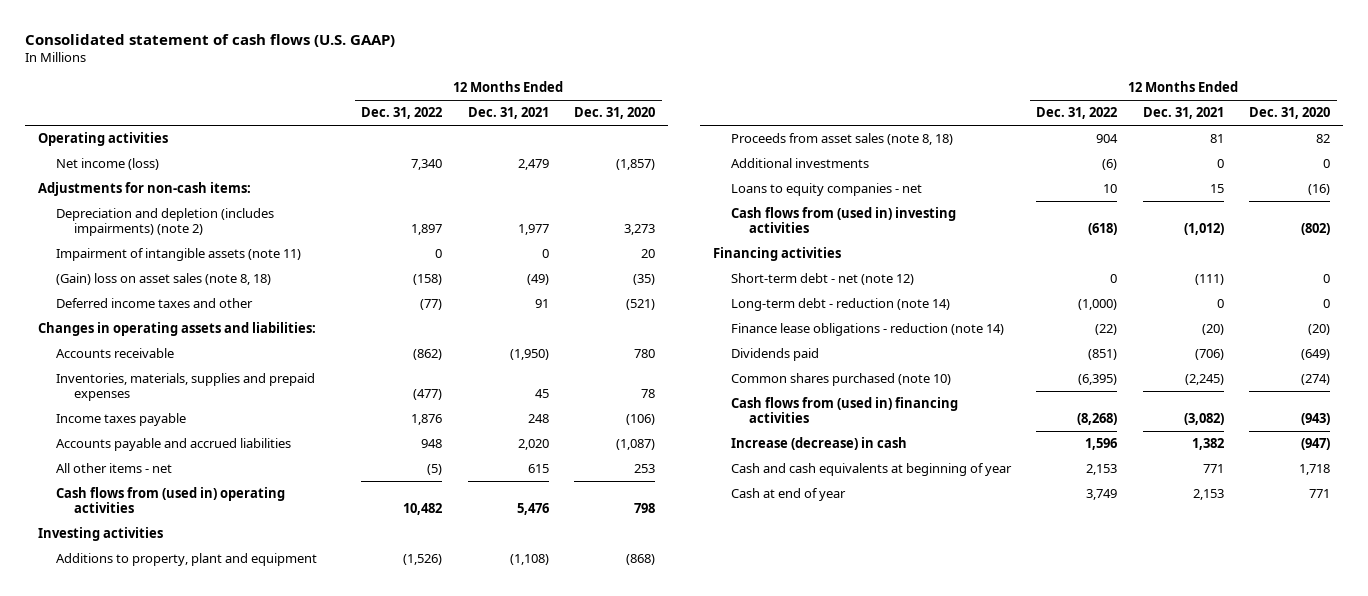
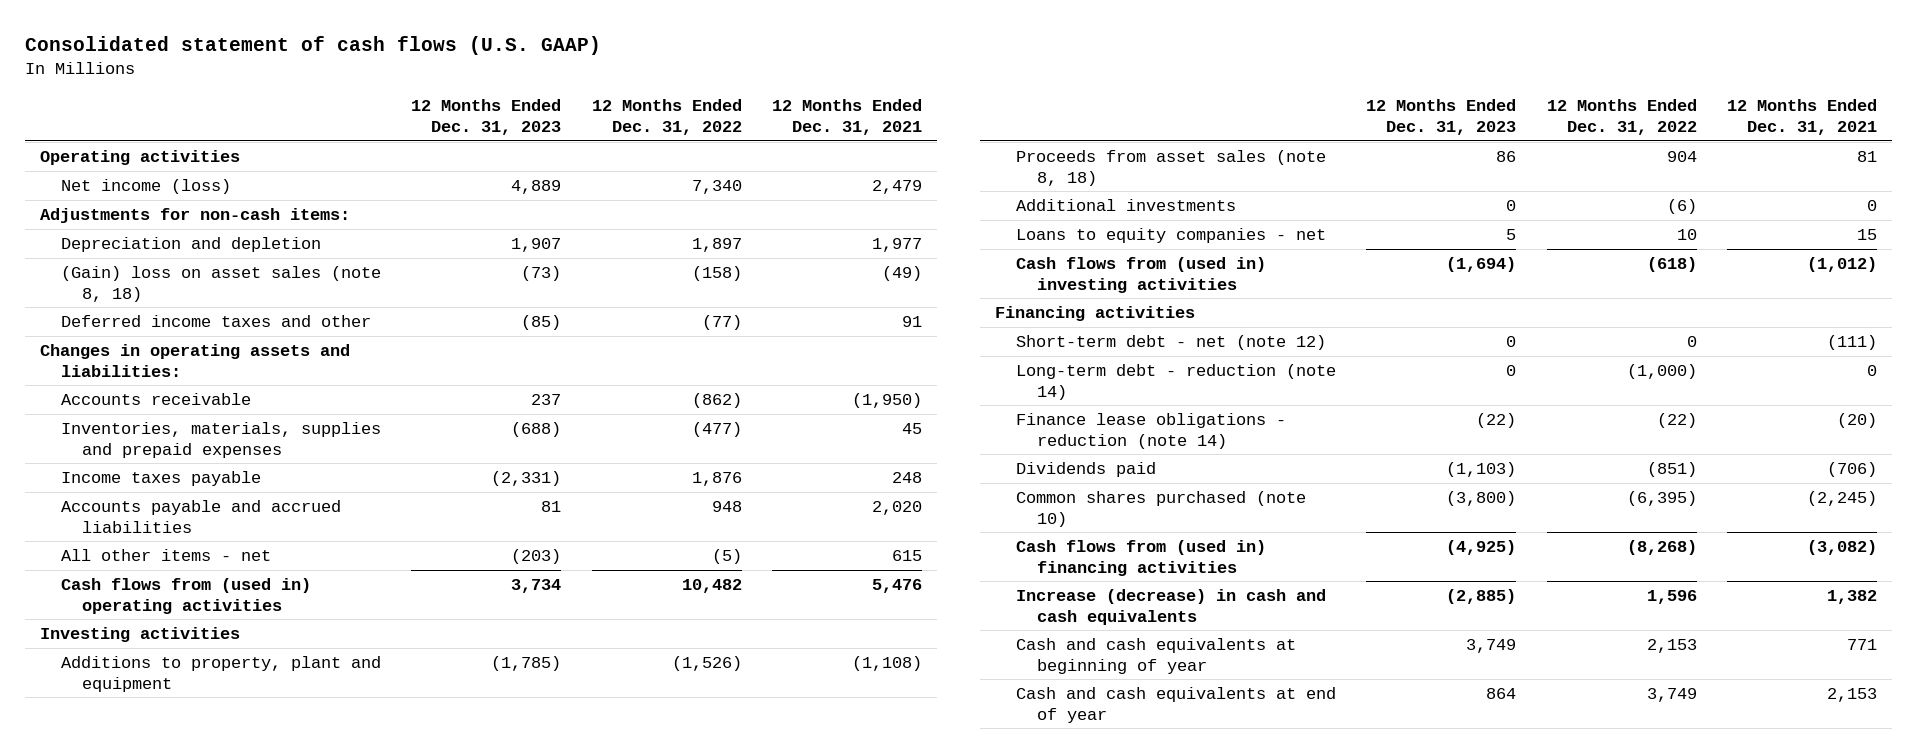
[574,107,656,120] Dec. 31, 2020 -> none
none -> [411,99,562,135] 12 Months Ended Dec. 31, 2023
[55,248,301,262] Impairment of intangible assets (note 11) -> none
[55,208,274,237] Depreciation and depletion (includes impairments) (note 2) -> [61,237,322,253] Depreciation and depletion
[730,437,907,451] Increase (decrease) in cash -> [1015,589,1326,625] Increase (decrease) in cash and cash equivalents
[730,488,846,502] Cash at end of year -> [1015,687,1336,723] Cash and cash equivalents at end of year

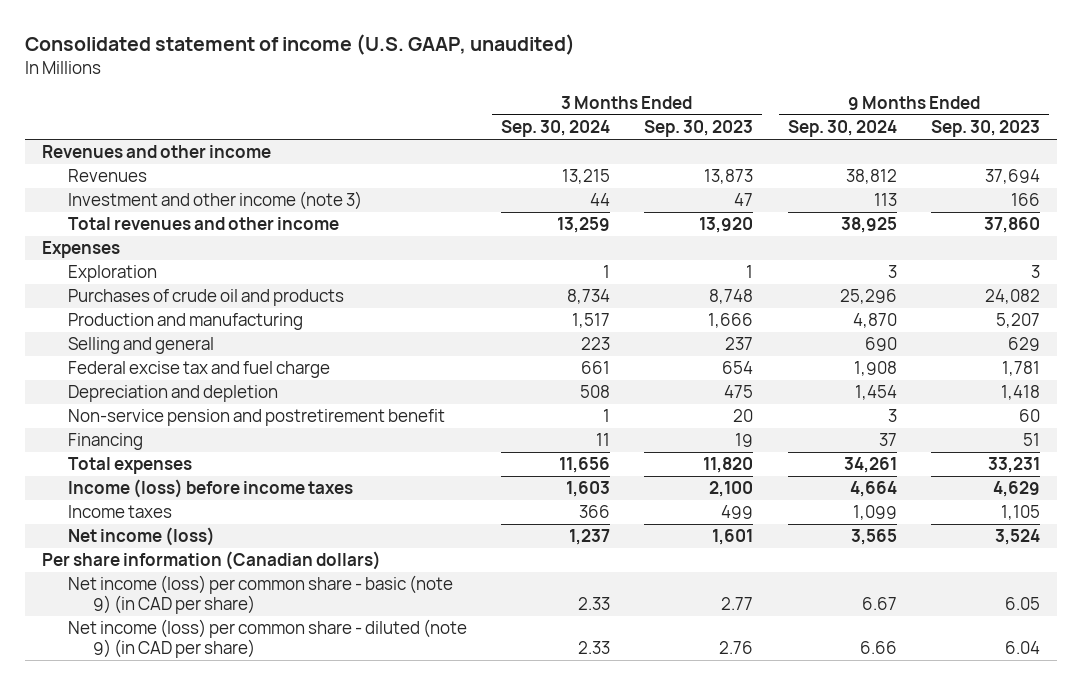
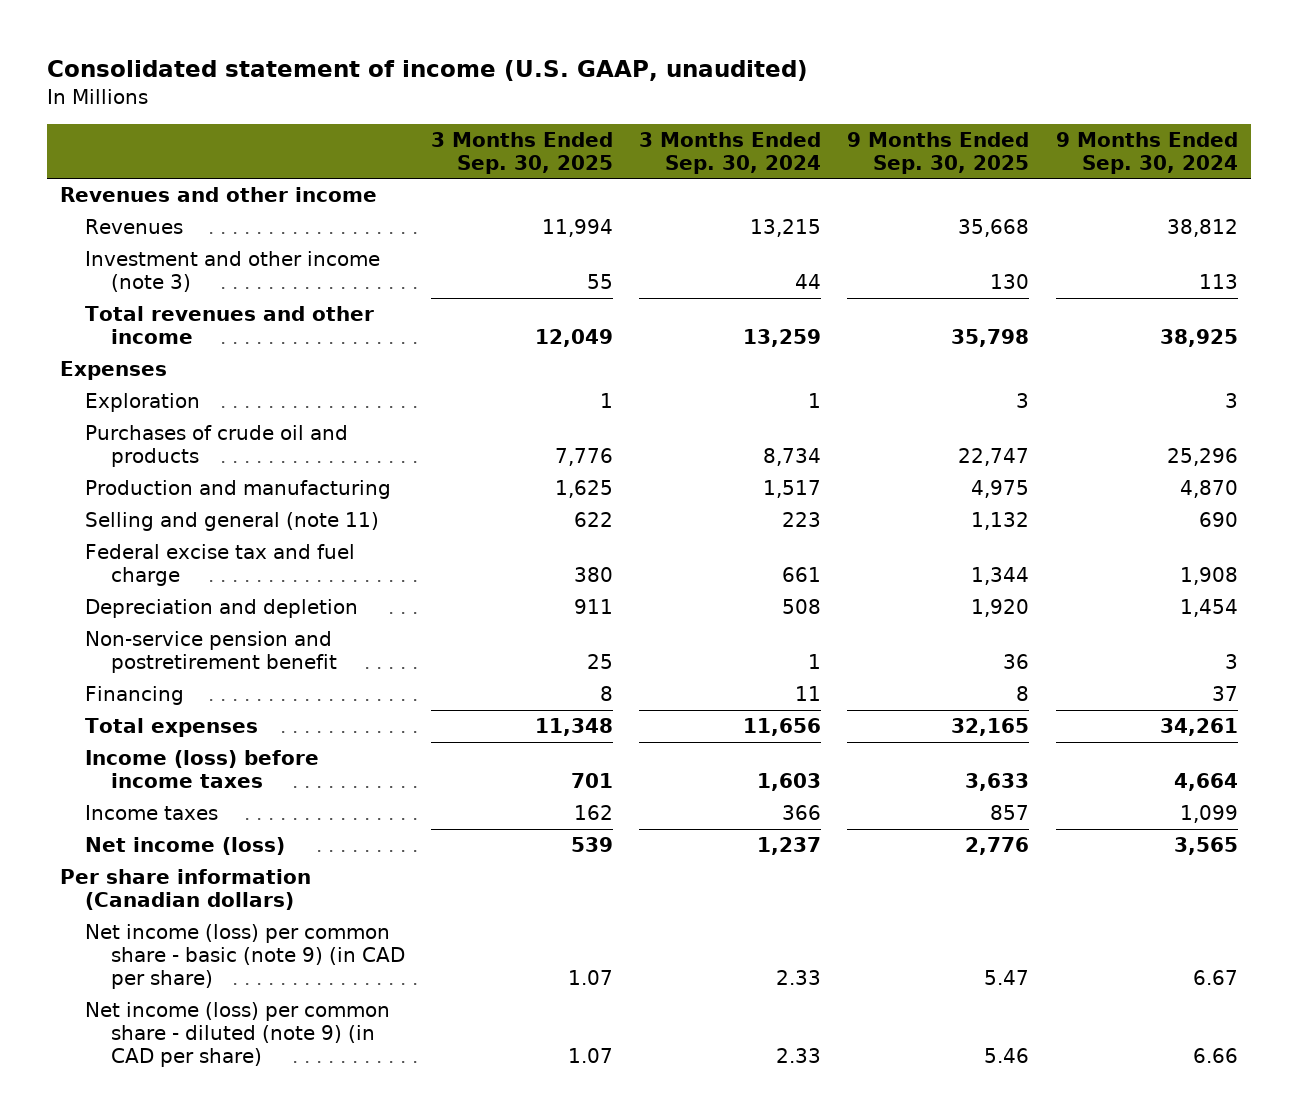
[644,119,754,137] Sep. 30, 2023 -> none
[931,119,1041,137] Sep. 30, 2023 -> none
none -> [430,131,613,174] 3 Months Ended Sep. 30, 2025
none -> [847,131,1030,174] 9 Months Ended Sep. 30, 2025
[67,337,214,355] Selling and general -> [85,512,380,532] Selling and general (note 11)

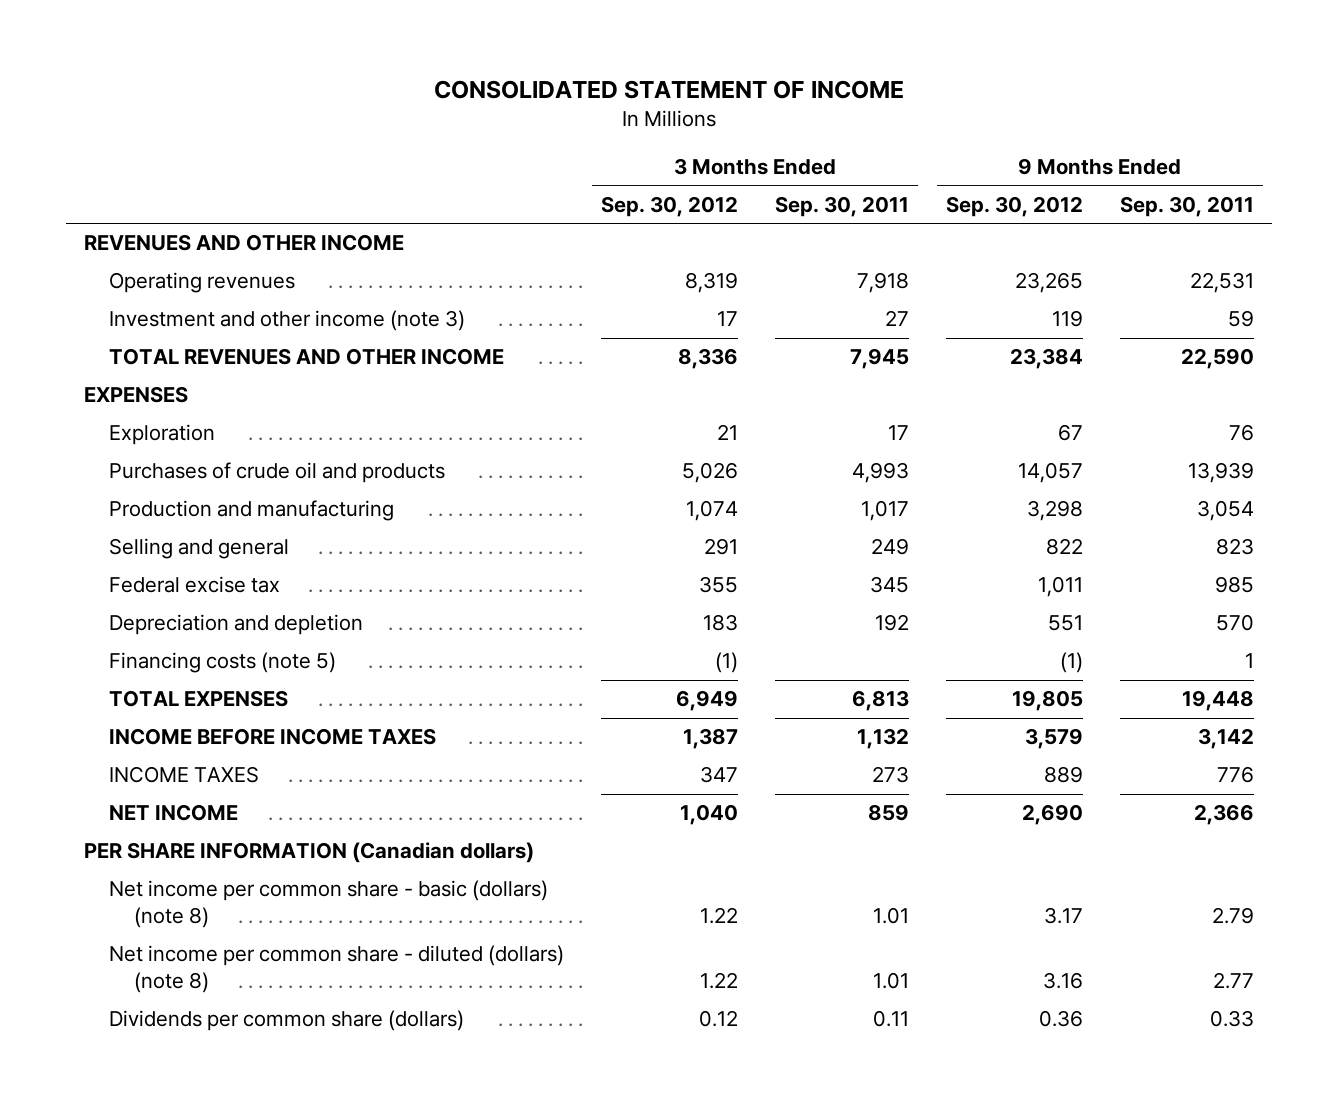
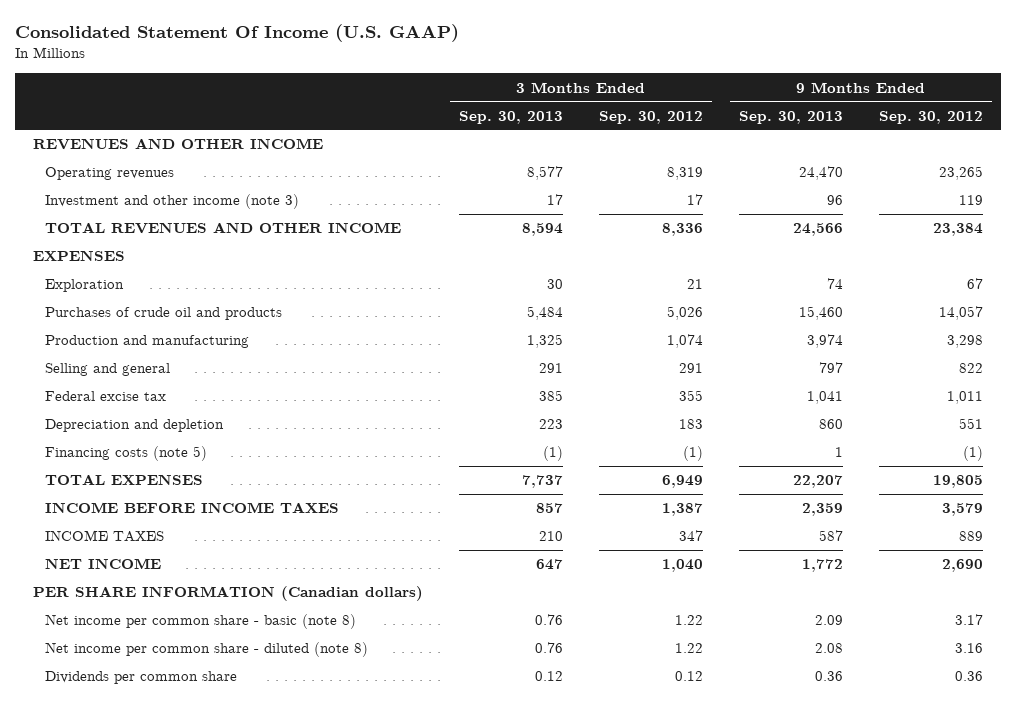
[434,80,905,100] CONSOLIDATED STATEMENT OF INCOME -> [14,24,459,43] Consolidated Statement Of Income (U.S. GAAP)
[775,195,910,217] Sep. 30, 2011 -> none
[1119,195,1254,217] Sep. 30, 2011 -> none
none -> [458,110,563,124] Sep. 30, 2013
none -> [739,110,844,124] Sep. 30, 2013
[109,880,549,929] Net income per common share - basic (dollars) (note 8) -> [44,614,356,630] Net income per common share - basic (note 8)
[109,945,565,994] Net income per common share - diluted (dollars) (note 8) -> [44,642,368,658] Net income per common share - diluted (note 8)
[109,1010,465,1032] Dividends per common share (dollars) -> [44,671,237,685] Dividends per common share

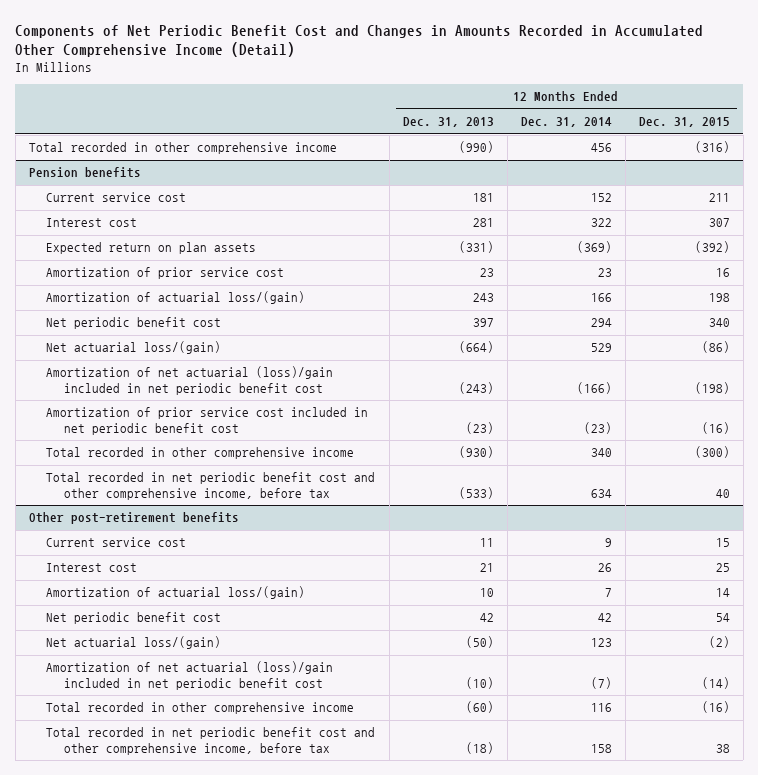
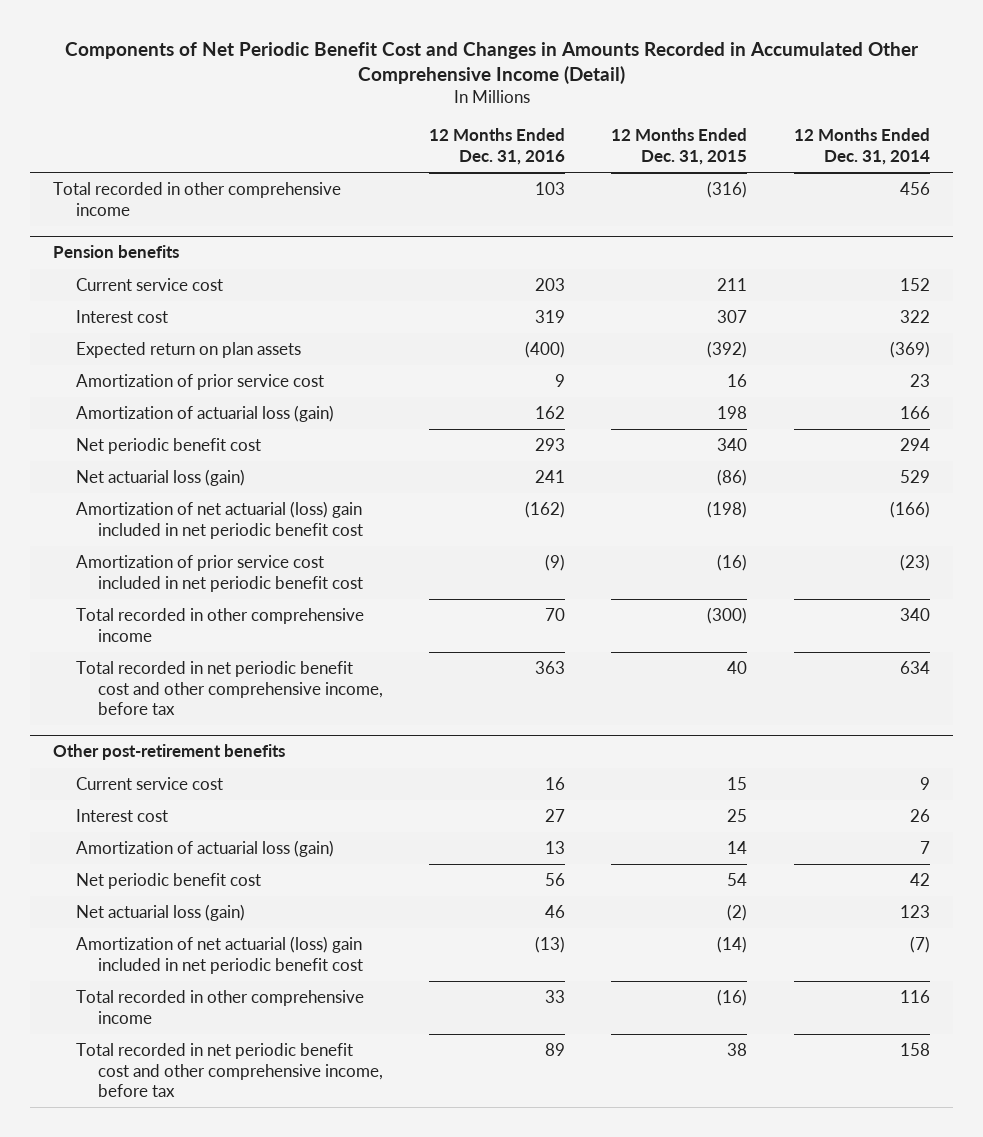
[402,117,494,128] Dec. 31, 2013 -> none
none -> [429,128,566,165] 12 Months Ended Dec. 31, 2016
[46,291,306,305] Amortization of actuarial loss/(gain) -> [75,405,334,423] Amortization of actuarial loss (gain)
[46,341,222,355] Net actuarial loss/(gain) -> [75,469,245,487] Net actuarial loss (gain)
[46,366,334,395] Amortization of net actuarial (loss)/gain included in net periodic benefit cost -> [75,501,364,539] Amortization of net actuarial (loss) gain included in net periodic benefit cost
[46,586,306,600] Amortization of actuarial loss/(gain) -> [75,840,334,858] Amortization of actuarial loss (gain)
[46,636,222,650] Net actuarial loss/(gain) -> [75,904,245,922] Net actuarial loss (gain)
[46,661,334,690] Amortization of net actuarial (loss)/gain included in net periodic benefit cost -> [75,936,364,974] Amortization of net actuarial (loss) gain included in net periodic benefit cost

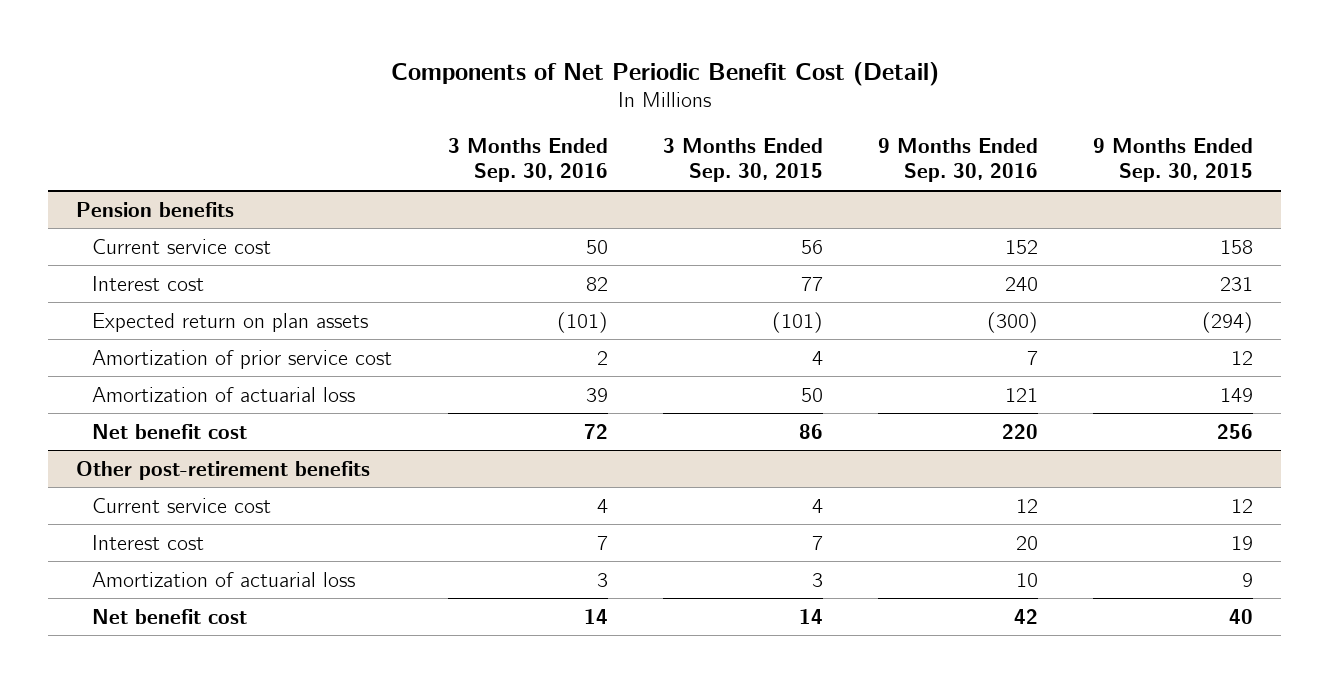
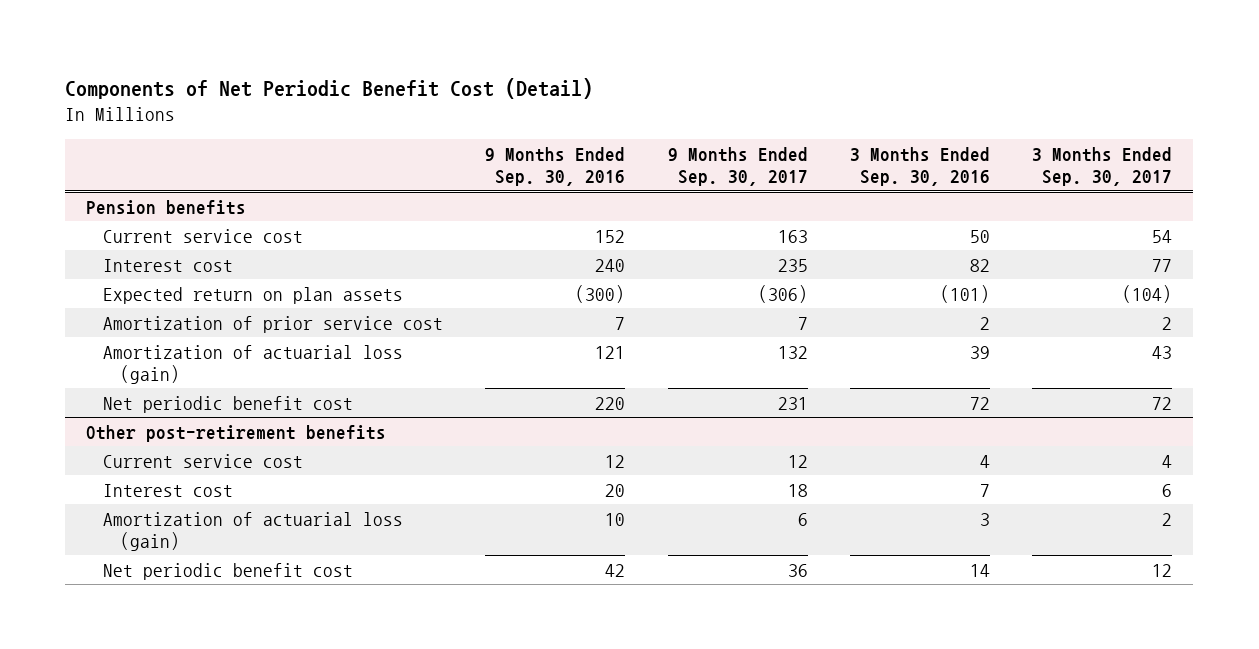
[662,138,823,183] 3 Months Ended Sep. 30, 2015 -> none
[1093,138,1254,183] 9 Months Ended Sep. 30, 2015 -> none
none -> [667,147,808,187] 9 Months Ended Sep. 30, 2017
none -> [1032,147,1173,187] 3 Months Ended Sep. 30, 2017
[92,386,356,402] Amortization of actuarial loss -> [103,344,404,384] Amortization of actuarial loss (gain)
[92,423,248,439] Net benefit cost -> [103,395,354,413] Net periodic benefit cost
[92,571,356,587] Amortization of actuarial loss -> [103,511,404,551] Amortization of actuarial loss (gain)
[92,608,248,624] Net benefit cost -> [103,562,354,580] Net periodic benefit cost

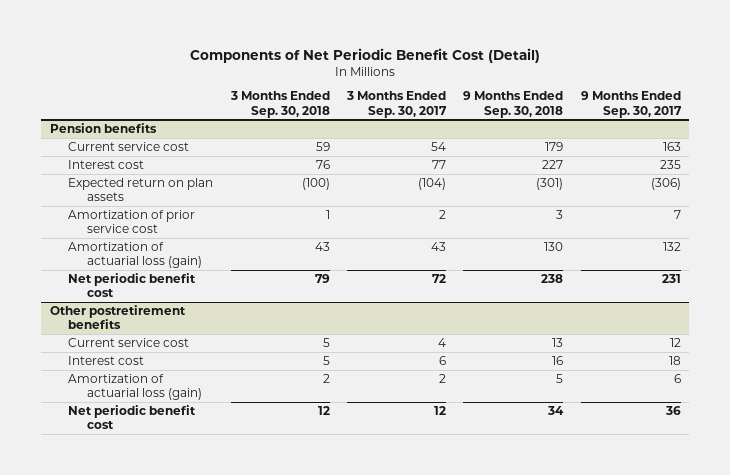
[485,147,626,187] 9 Months Ended Sep. 30, 2016 -> none
[849,147,990,187] 3 Months Ended Sep. 30, 2016 -> none
none -> [229,91,330,118] 3 Months Ended Sep. 30, 2018
none -> [463,91,564,118] 9 Months Ended Sep. 30, 2018
[86,424,387,442] Other post-retirement benefits -> [49,304,186,330] Other postretirement benefits

